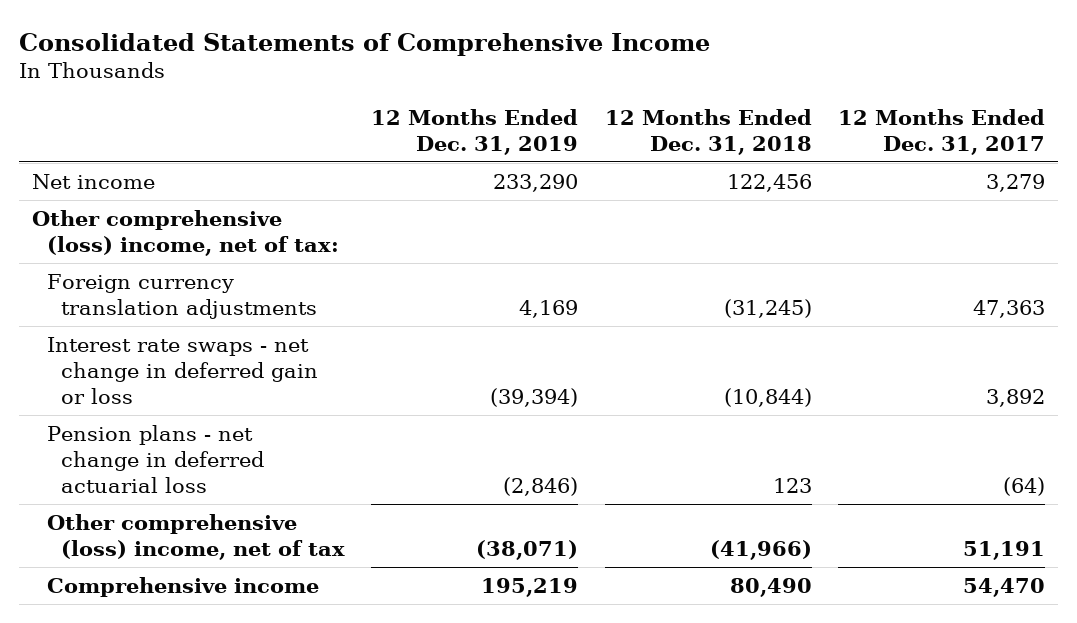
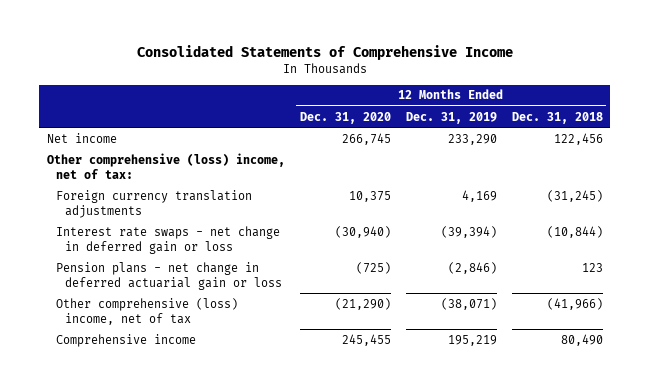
[837,108,1045,155] 12 Months Ended Dec. 31, 2017 -> none
none -> [299,111,391,124] Dec. 31, 2020
[46,425,265,494] Pension plans - net change in deferred actuarial loss -> [55,261,282,290] Pension plans - net change in deferred actuarial gain or loss

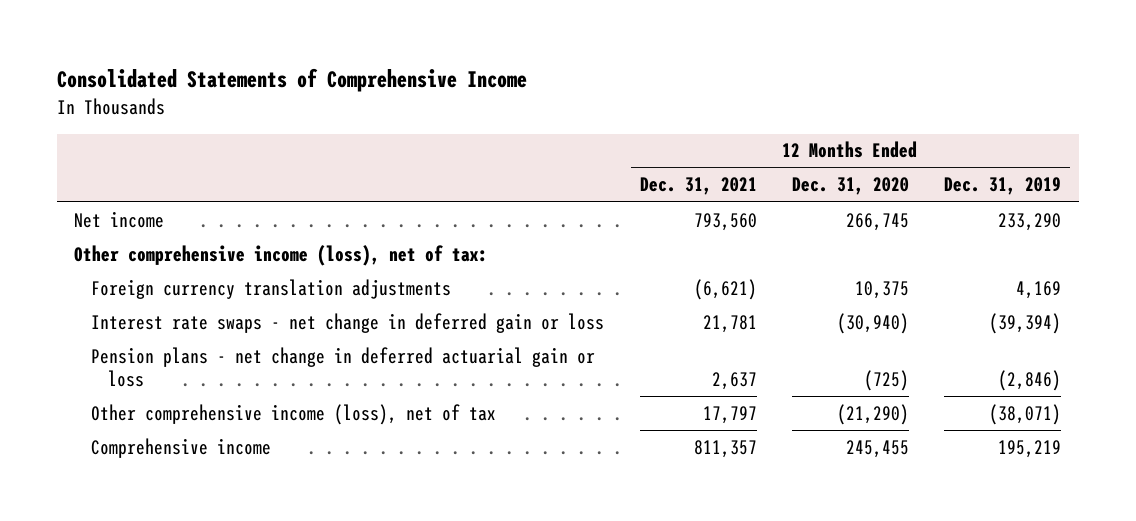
[511,111,603,124] Dec. 31, 2018 -> none
none -> [639,177,757,196] Dec. 31, 2021
[46,152,285,179] Other comprehensive (loss) income, net of tax: -> [74,244,489,266] Other comprehensive income (loss), net of tax:
[55,297,238,325] Other comprehensive (loss) income, net of tax -> [91,403,497,425] Other comprehensive income (loss), net of tax

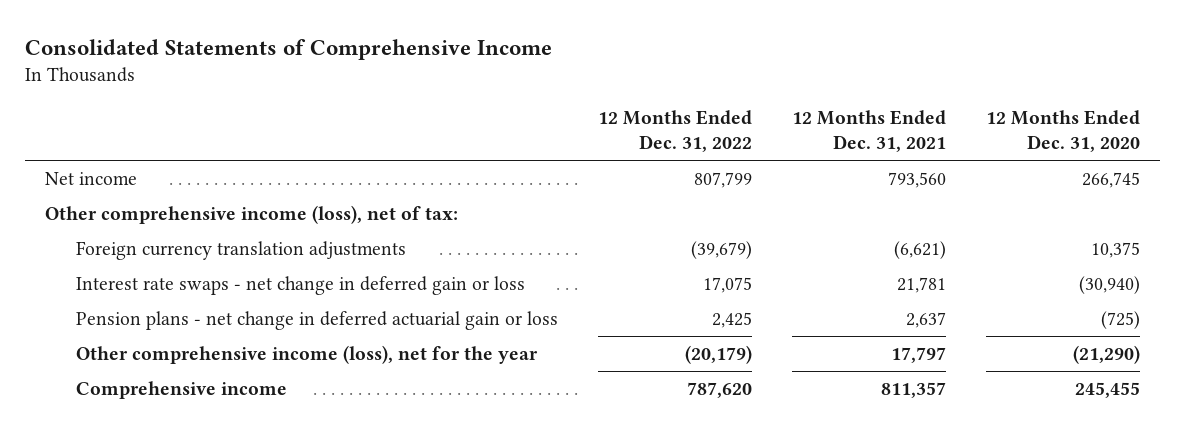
[944,177,1062,196] Dec. 31, 2019 -> none
none -> [597,110,752,153] 12 Months Ended Dec. 31, 2022
[91,403,497,425] Other comprehensive income (loss), net of tax -> [75,344,538,364] Other comprehensive income (loss), net for the year

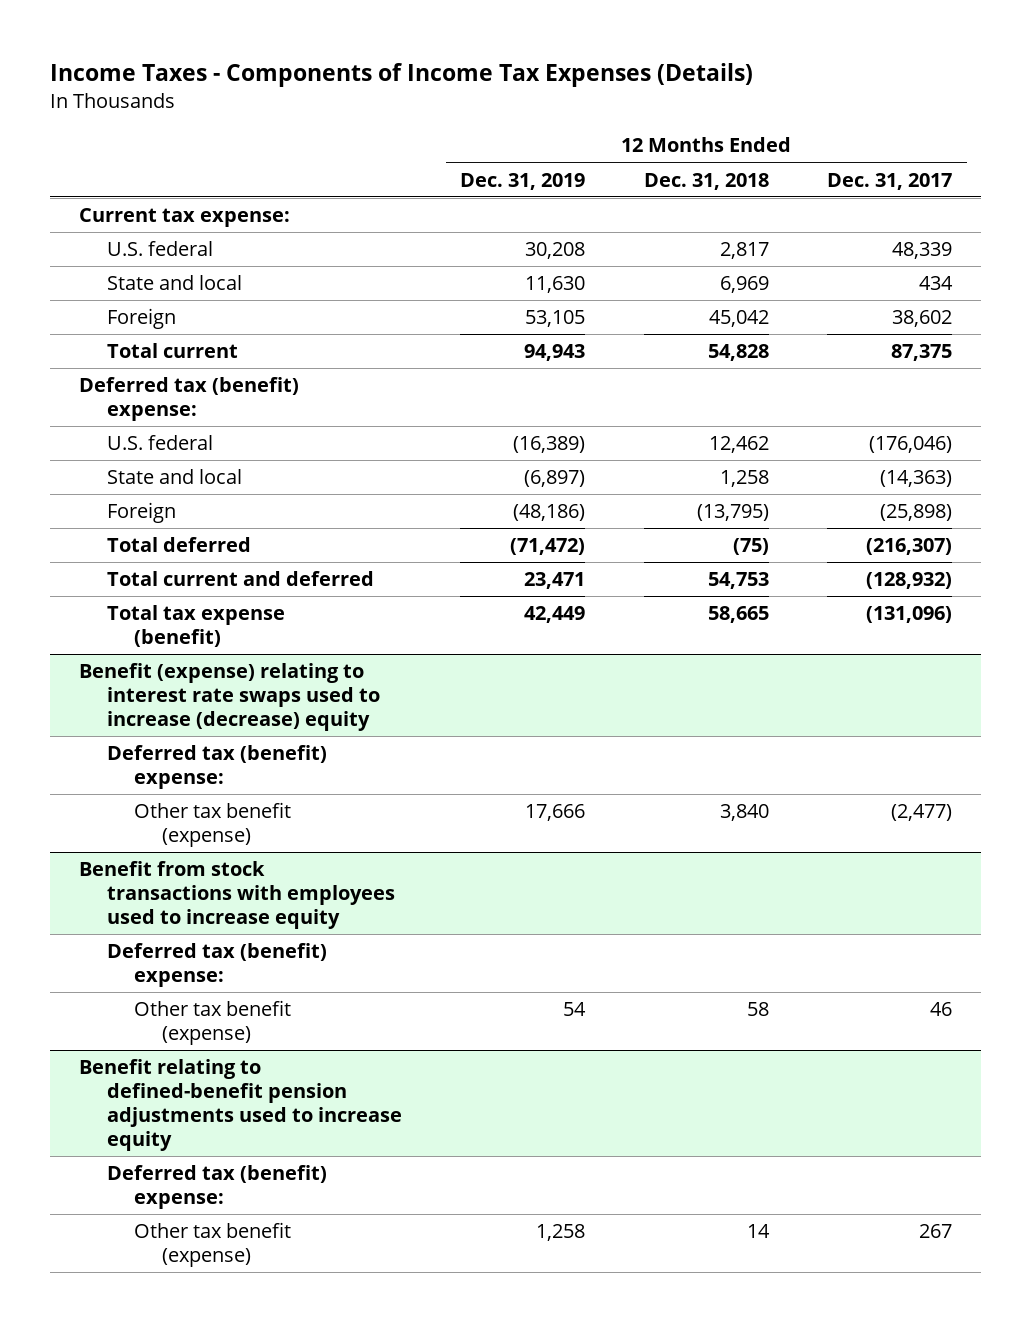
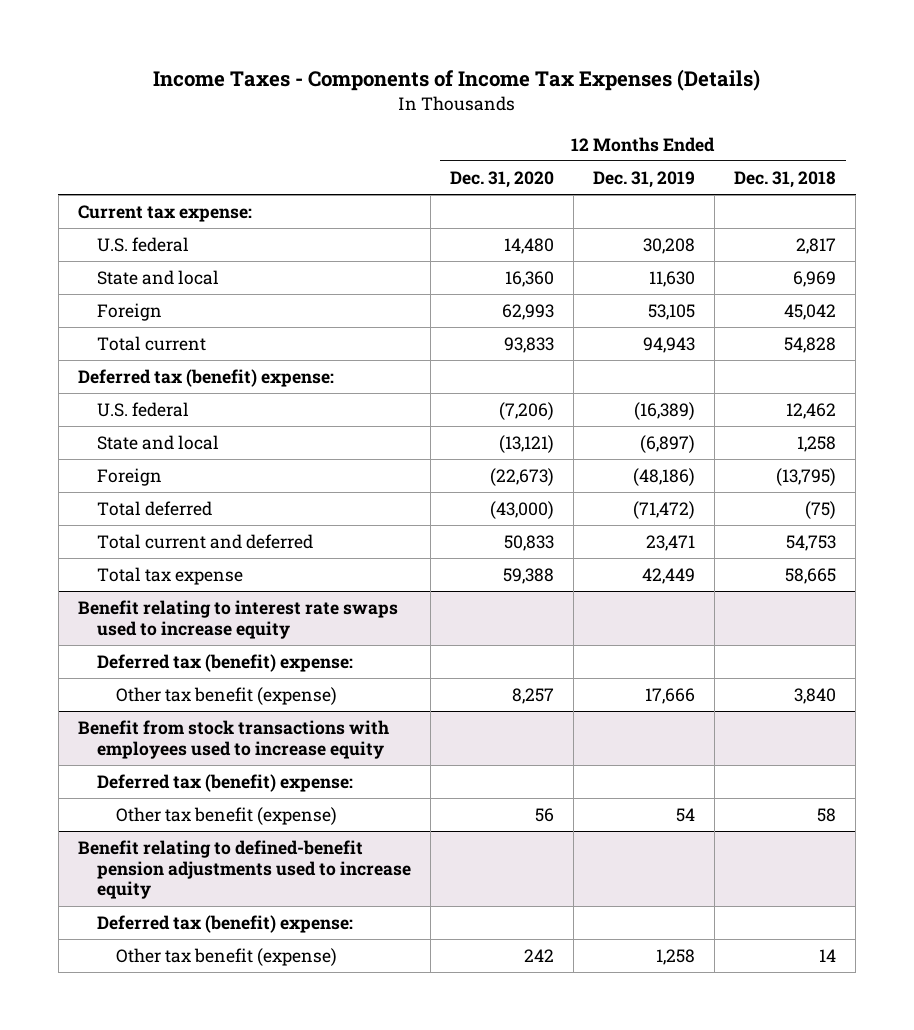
[827,172,953,190] Dec. 31, 2017 -> none
none -> [450,170,555,188] Dec. 31, 2020
[106,605,285,648] Total tax expense (benefit) -> [97,567,244,586] Total tax expense
[78,663,380,732] Benefit (expense) relating to interest rate swaps used to increase (decrease) equity -> [77,600,398,639] Benefit relating to interest rate swaps used to increase equity

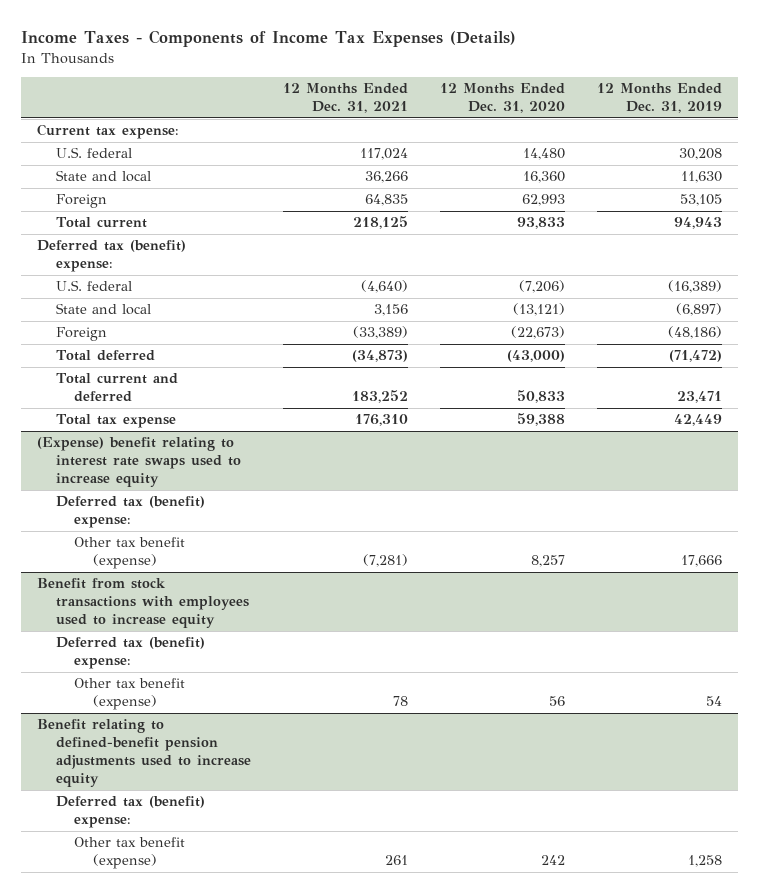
[734,170,837,188] Dec. 31, 2018 -> none
none -> [282,83,408,114] 12 Months Ended Dec. 31, 2021
[77,600,398,639] Benefit relating to interest rate swaps used to increase equity -> [37,437,241,488] (Expense) benefit relating to interest rate swaps used to increase equity

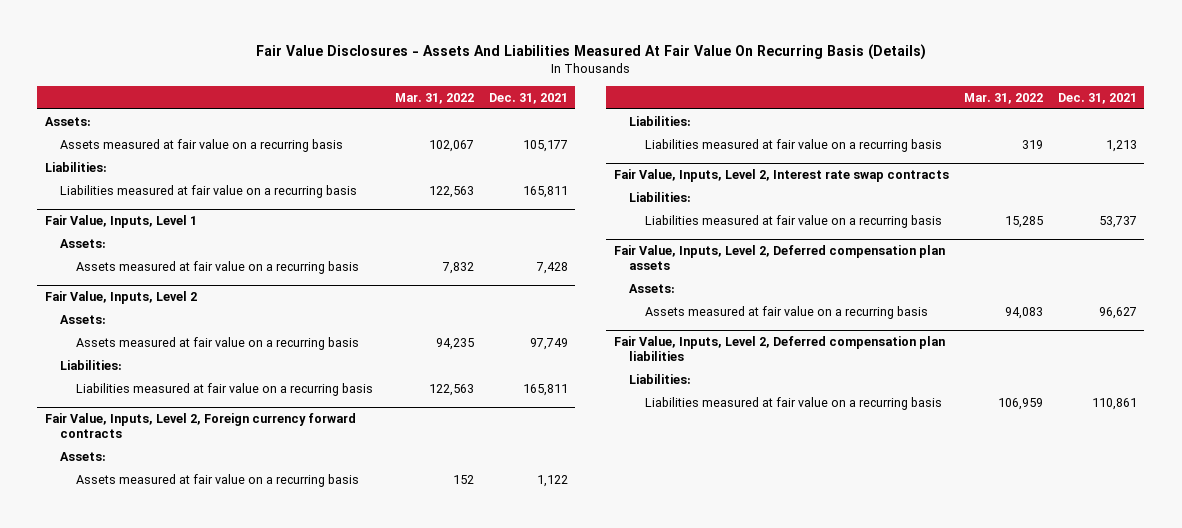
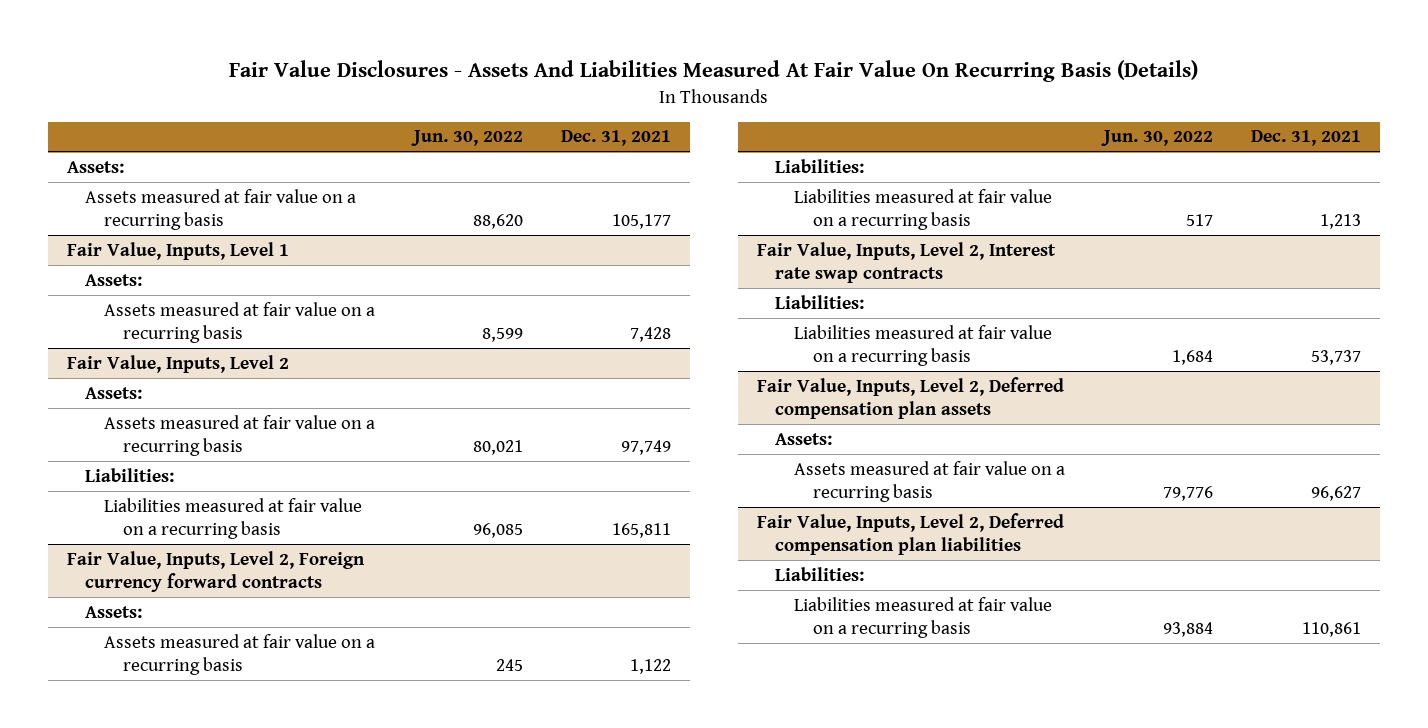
[394,92,474,104] Mar. 31, 2022 -> none
none -> [410,130,523,147] Jun. 30, 2022
[44,161,107,172] Liabilities: -> none
[60,184,358,198] Liabilities measured at fair value on a recurring basis -> none

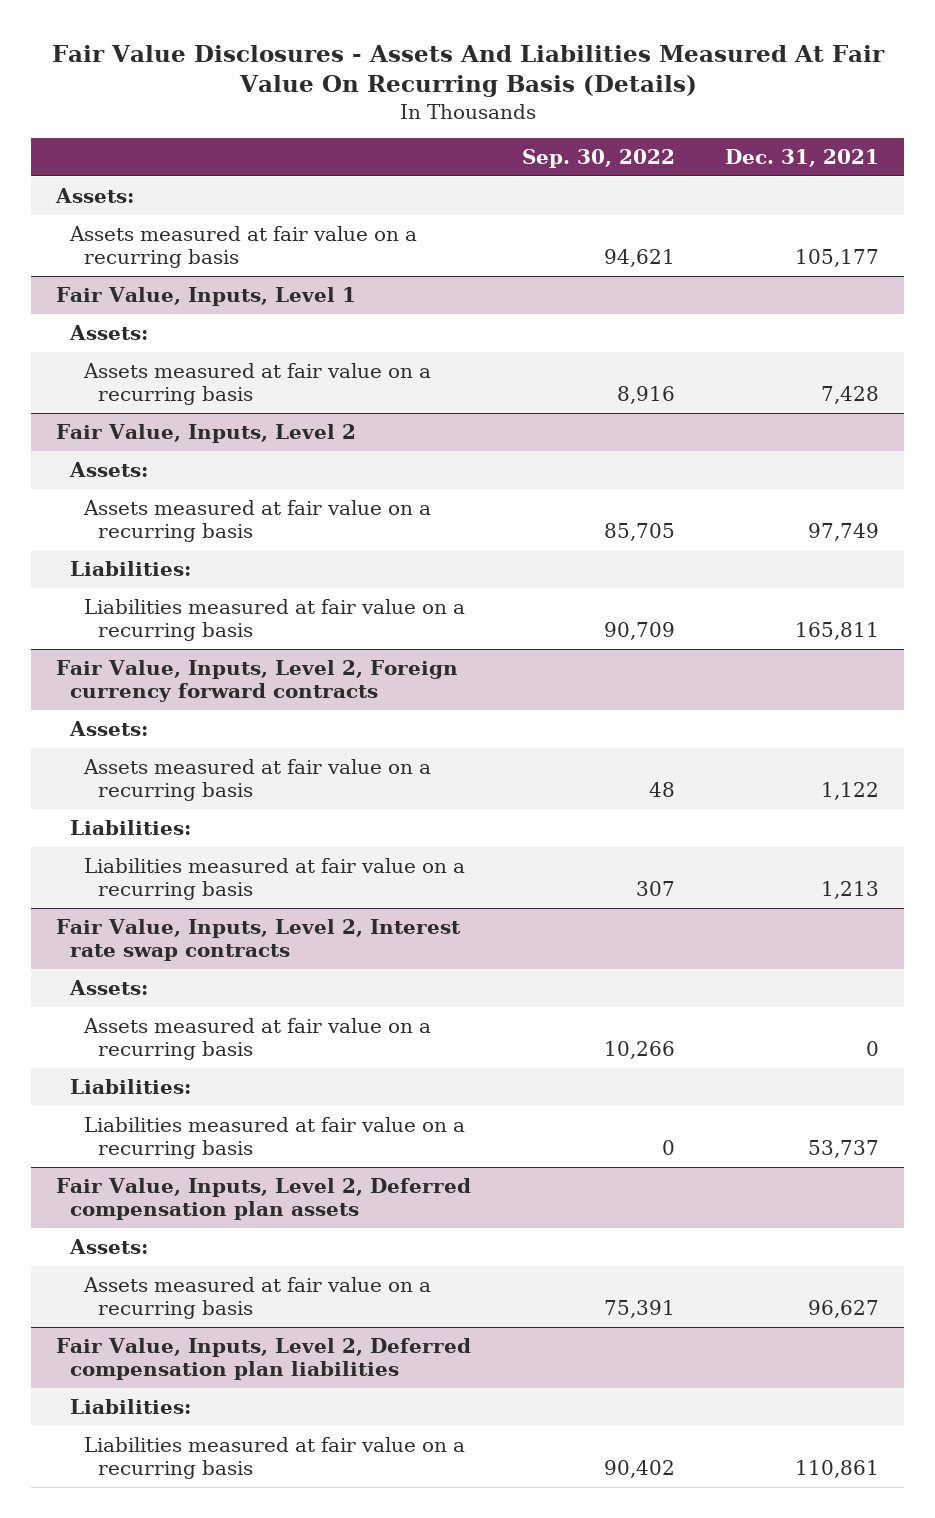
[410,130,523,147] Jun. 30, 2022 -> none
none -> [521,149,675,169] Sep. 30, 2022
none -> [69,979,149,995] Assets:
none -> [83,1017,432,1061] Assets measured at fair value on a recurring basis

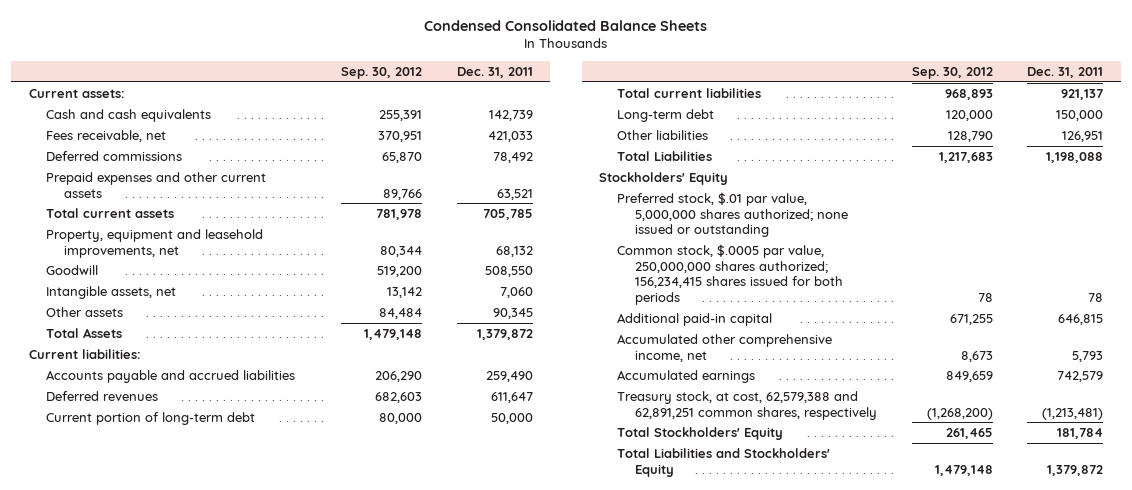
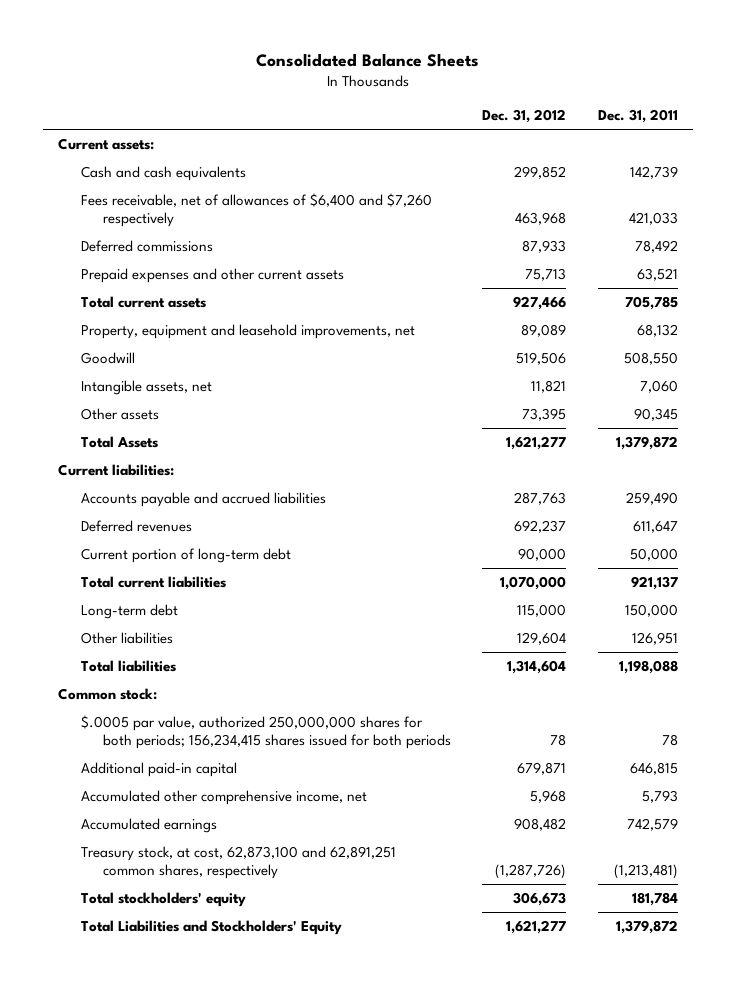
[424,20,708,32] Condensed Consolidated Balance Sheets -> [255,52,479,67] Consolidated Balance Sheets
[341,67,423,80] Sep. 30, 2012 -> none
none -> [482,109,567,124] Dec. 31, 2012
[46,129,167,142] Fees receivable, net -> [80,192,432,228] Fees receivable, net of allowances of $6,400 and $7,260 respectively
[599,171,729,185] Stockholders' Equity -> none
[617,191,849,238] Preferred stock, $.01 par value, 5,000,000 shares authorized; none issued or outstanding -> none
[617,150,713,161] Total Liabilities -> [80,659,176,672] Total liabilities
none -> [58,687,158,700] Common stock:
[617,243,844,305] Common stock, $.0005 par value, 250,000,000 shares authorized; 156,234,415 shares issued for both periods -> [80,714,452,750] $.0005 par value, authorized 250,000,000 shares for both periods; 156,234,415 shares issued for both periods
[617,390,878,420] Treasury stock, at cost, 62,579,388 and 62,891,251 common shares, respectively -> [80,845,396,880] Treasury stock, at cost, 62,873,100 and 62,891,251 common shares, respectively
[617,426,784,440] Total Stockholders' Equity -> [80,891,246,907] Total stockholders' equity

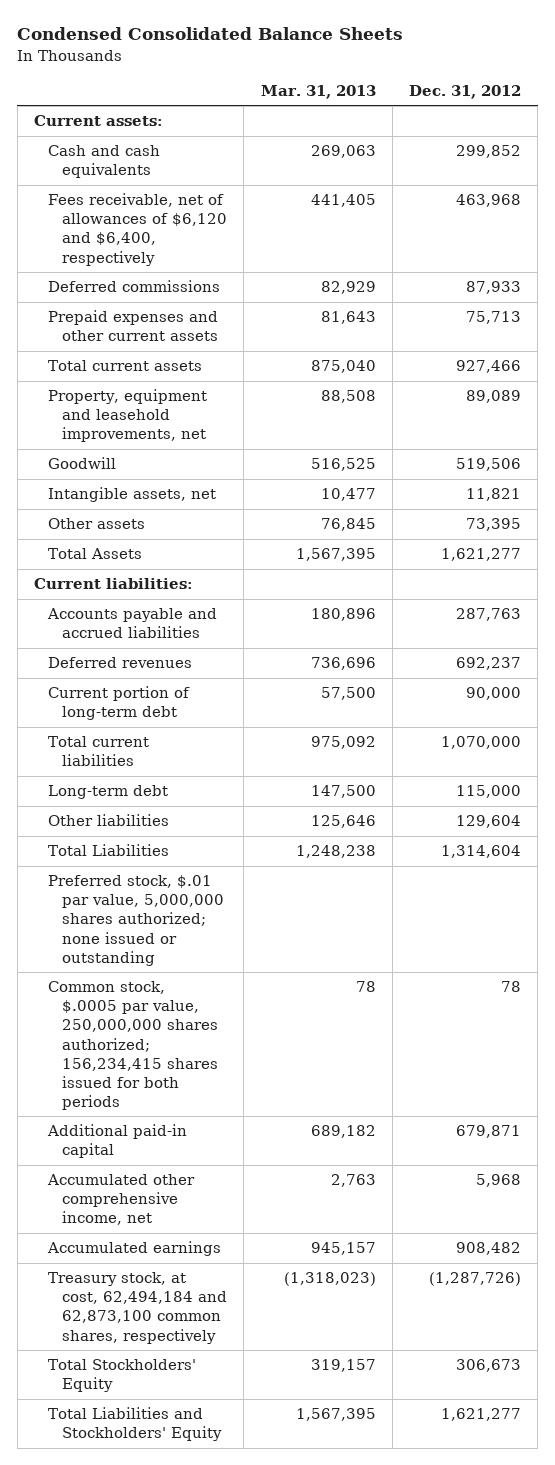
[255,52,479,67] Consolidated Balance Sheets -> [17,27,404,41] Condensed Consolidated Balance Sheets
[597,109,678,124] Dec. 31, 2011 -> none
none -> [260,84,376,99] Mar. 31, 2013
[80,192,432,228] Fees receivable, net of allowances of $6,400 and $7,260 respectively -> [47,193,228,266] Fees receivable, net of allowances of $6,120 and $6,400, respectively
[58,687,158,700] Common stock: -> none
[80,659,176,672] Total liabilities -> [47,844,169,857] Total Liabilities
none -> [47,875,225,966] Preferred stock, $.01 par value, 5,000,000 shares authorized; none issued or outstanding
[80,714,452,750] $.0005 par value, authorized 250,000,000 shares for both periods; 156,234,415 shares issued for both periods -> [47,981,219,1110] Common stock, $.0005 par value, 250,000,000 shares authorized; 156,234,415 shares issued for both periods
[80,845,396,880] Treasury stock, at cost, 62,873,100 and 62,891,251 common shares, respectively -> [47,1272,228,1344] Treasury stock, at cost, 62,494,184 and 62,873,100 common shares, respectively
[80,891,246,907] Total stockholders' equity -> [47,1359,196,1393] Total Stockholders' Equity

